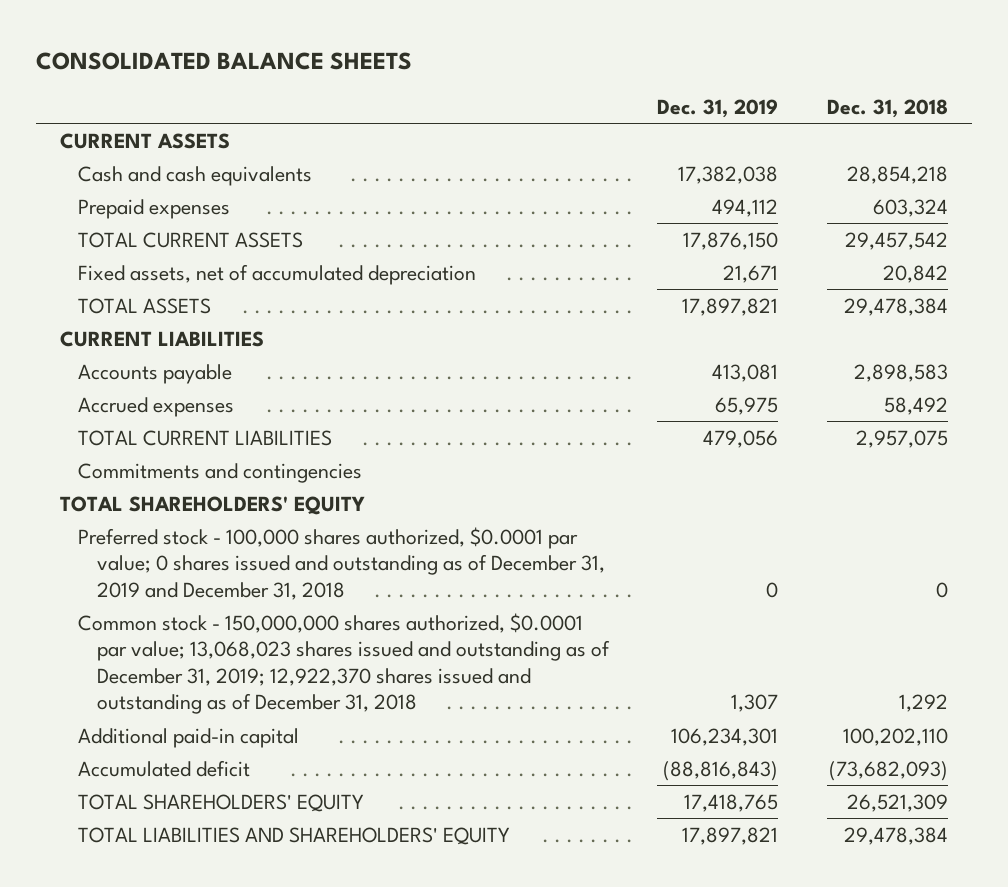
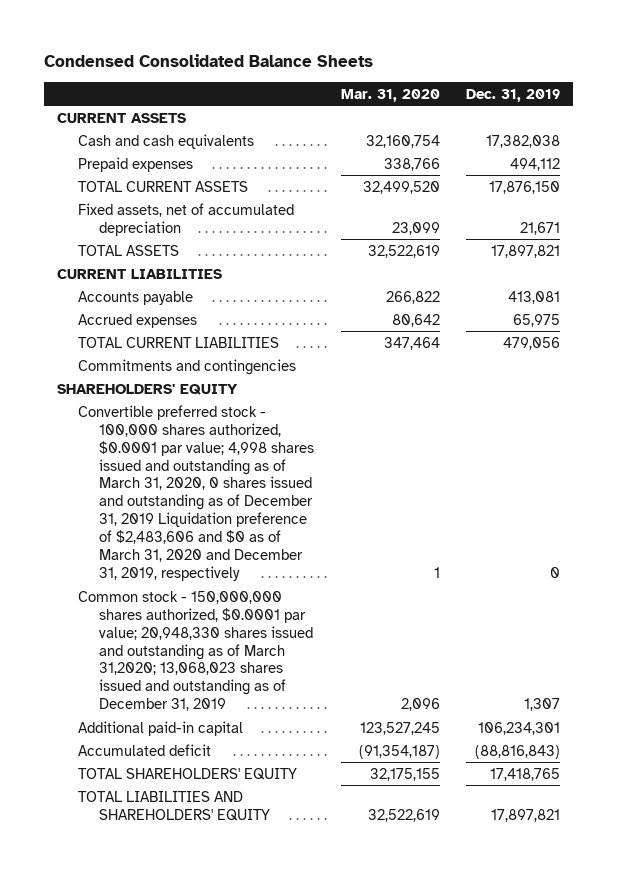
[35,51,412,70] CONSOLIDATED BALANCE SHEETS -> [43,54,373,68] Condensed Consolidated Balance Sheets
[826,98,948,118] Dec. 31, 2018 -> none
none -> [340,88,440,102] Mar. 31, 2020
[60,495,366,515] TOTAL SHAREHOLDERS' EQUITY -> [57,383,239,395] SHAREHOLDERS' EQUITY
[78,526,605,600] Preferred stock - 100,000 shares authorized, $0.0001 par value; 0 shares issued and outstanding as of December 31, 2019 and December 31, 2018 -> [78,404,315,582] Convertible preferred stock - 100,000 shares authorized, $0.0001 par value; 4,998 shares issued and outstanding as of March 31, 2020, 0 shares issued and outstanding as of December 31, 2019 Liquidation preference of $2,483,606 and $0 as of March 31, 2020 and December 31, 2019, respectively
[78,612,610,715] Common stock - 150,000,000 shares authorized, $0.0001 par value; 13,068,023 shares issued and outstanding as of December 31, 2019; 12,922,370 shares issued and outstanding as of December 31, 2018 -> [78,590,314,712] Common stock - 150,000,000 shares authorized, $0.0001 par value; 20,948,330 shares issued and outstanding as of March 31,2020; 13,068,023 shares issued and outstanding as of December 31, 2019

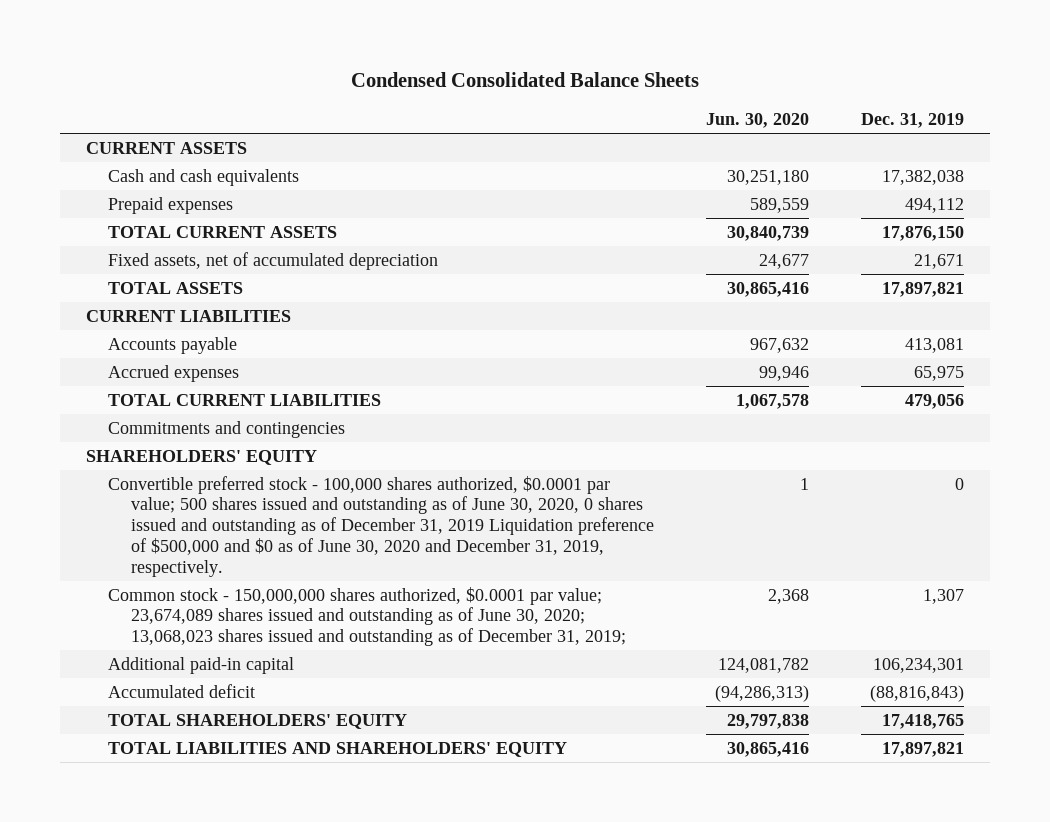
[340,88,440,102] Mar. 31, 2020 -> none
none -> [705,112,809,128] Jun. 30, 2020
[78,404,315,582] Convertible preferred stock - 100,000 shares authorized, $0.0001 par value; 4,998 shares issued and outstanding as of March 31, 2020, 0 shares issued and outstanding as of December 31, 2019 Liquidation preference of $2,483,606 and $0 as of March 31, 2020 and December 31, 2019, respectively -> [108,475,654,577] Convertible preferred stock - 100,000 shares authorized, $0.0001 par value; 500 shares issued and outstanding as of June 30, 2020, 0 shares issued and outstanding as of December 31, 2019 Liquidation preference of $500,000 and $0 as of June 30, 2020 and December 31, 2019, respectively.
[78,590,314,712] Common stock - 150,000,000 shares authorized, $0.0001 par value; 20,948,330 shares issued and outstanding as of March 31,2020; 13,068,023 shares issued and outstanding as of December 31, 2019 -> [108,586,626,647] Common stock - 150,000,000 shares authorized, $0.0001 par value; 23,674,089 shares issued and outstanding as of June 30, 2020; 13,068,023 shares issued and outstanding as of December 31, 2019;

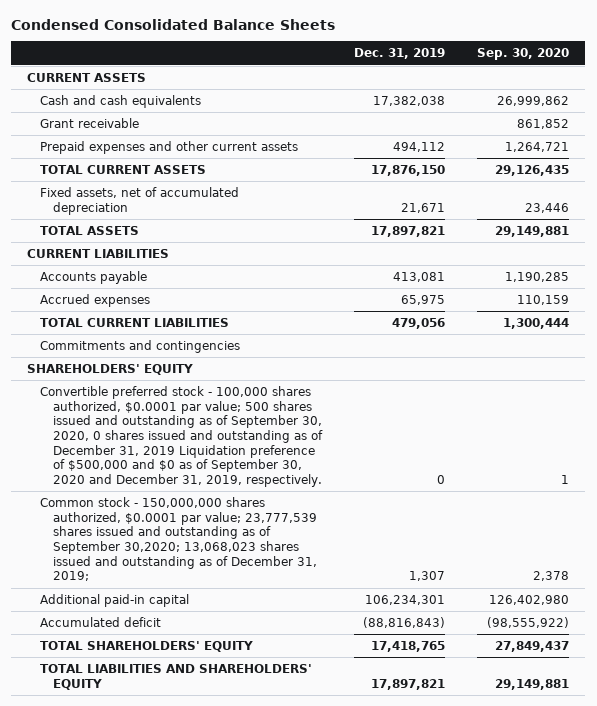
[705,112,809,128] Jun. 30, 2020 -> none
none -> [477,48,570,61] Sep. 30, 2020
none -> [40,117,140,128] Grant receivable
[108,196,234,214] Prepaid expenses -> [40,140,299,154] Prepaid expenses and other current assets
[108,475,654,577] Convertible preferred stock - 100,000 shares authorized, $0.0001 par value; 500 shares issued and outstanding as of June 30, 2020, 0 shares issued and outstanding as of December 31, 2019 Liquidation preference of $500,000 and $0 as of June 30, 2020 and December 31, 2019, respectively. -> [40,385,324,487] Convertible preferred stock - 100,000 shares authorized, $0.0001 par value; 500 shares issued and outstanding as of September 30, 2020, 0 shares issued and outstanding as of December 31, 2019 Liquidation preference of $500,000 and $0 as of September 30, 2020 and December 31, 2019, respectively.
[108,586,626,647] Common stock - 150,000,000 shares authorized, $0.0001 par value; 23,674,089 shares issued and outstanding as of June 30, 2020; 13,068,023 shares issued and outstanding as of December 31, 2019; -> [40,496,318,582] Common stock - 150,000,000 shares authorized, $0.0001 par value; 23,777,539 shares issued and outstanding as of September 30,2020; 13,068,023 shares issued and outstanding as of December 31, 2019;

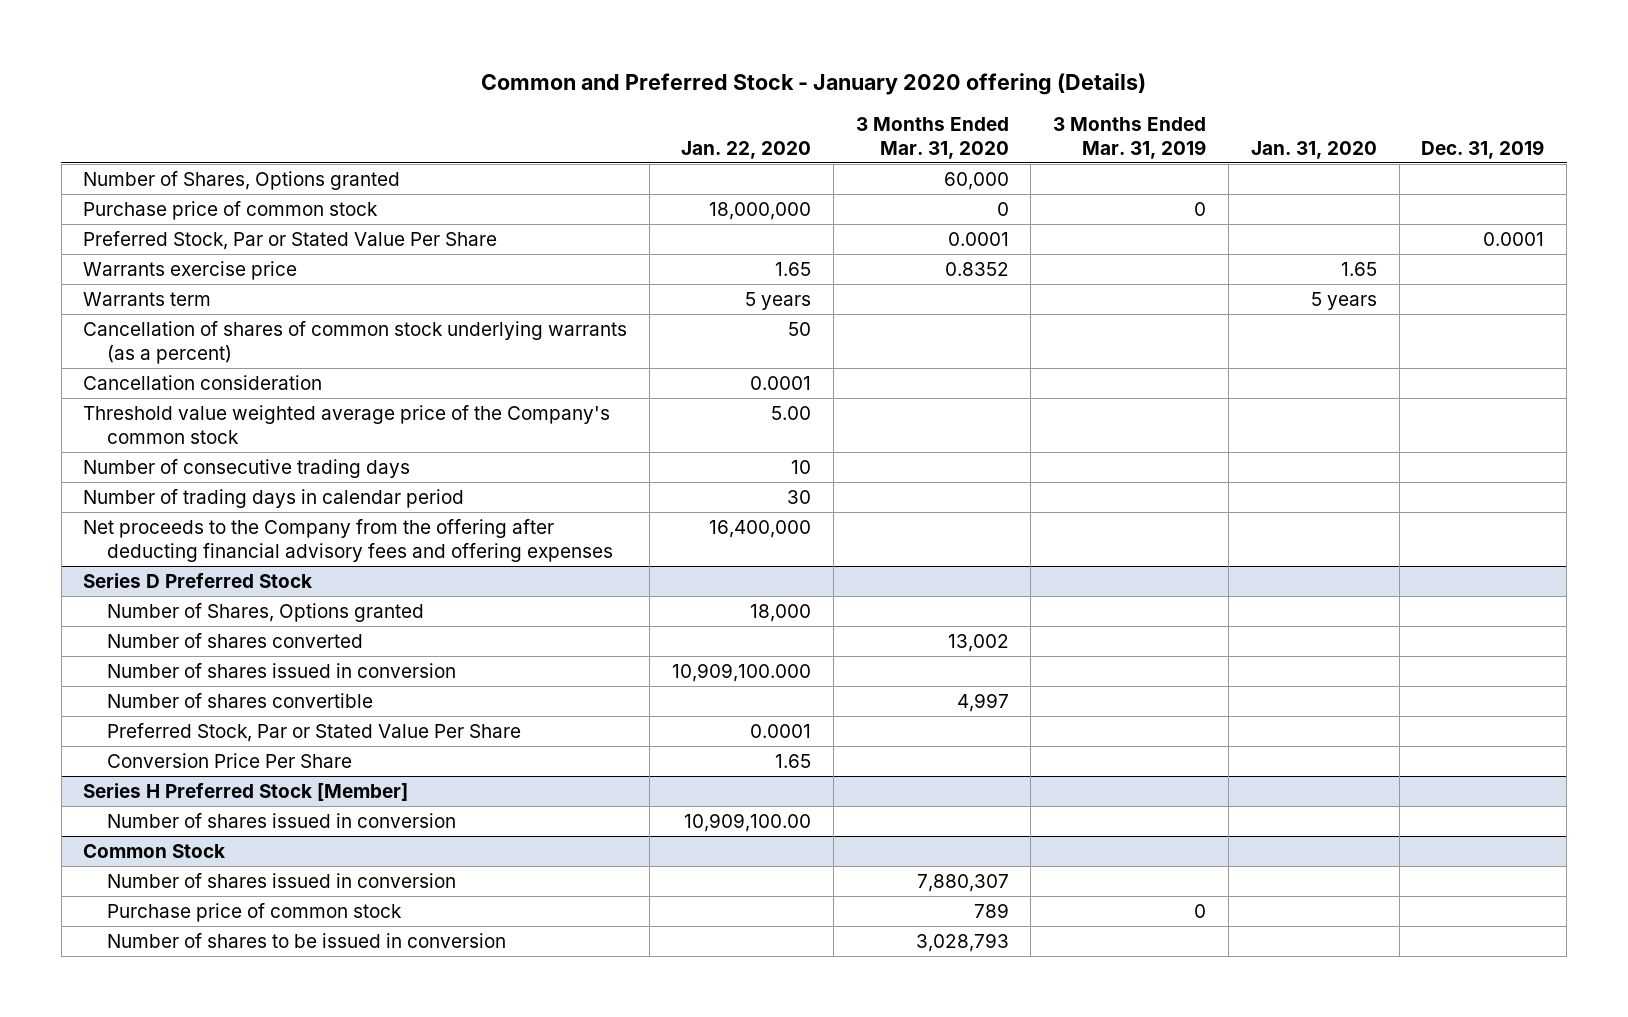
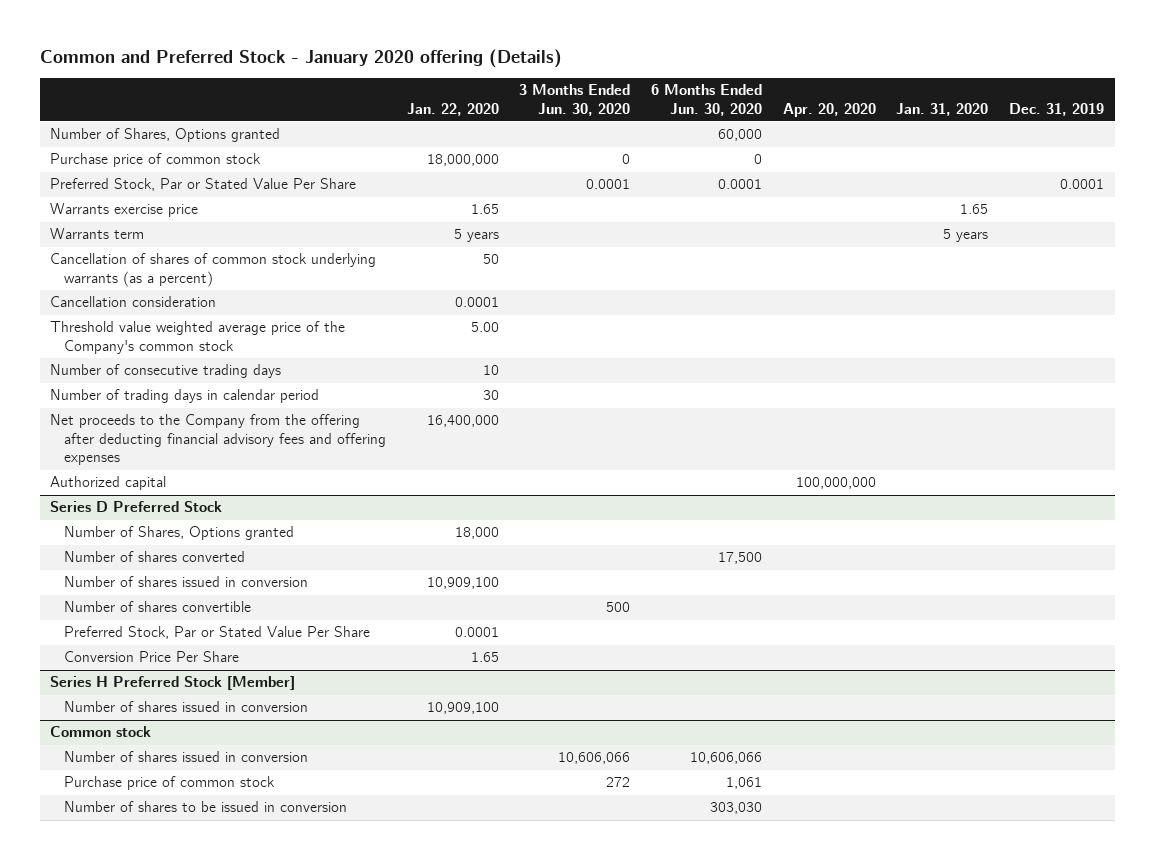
[855,116,1009,159] 3 Months Ended Mar. 31, 2020 -> none
[1053,116,1207,159] 3 Months Ended Mar. 31, 2019 -> none
none -> [519,84,631,116] 3 Months Ended Jun. 30, 2020
none -> [651,84,763,116] 6 Months Ended Jun. 30, 2020
none -> [782,102,876,117] Apr. 20, 2020
none -> [49,476,166,491] Authorized capital
[671,662,811,682] 10,909,100.000 -> [426,577,499,590] 10,909,100
[683,812,811,832] 10,909,100.00 -> [426,702,499,715] 10,909,100
[83,843,226,858] Common Stock -> [49,726,151,738] Common stock

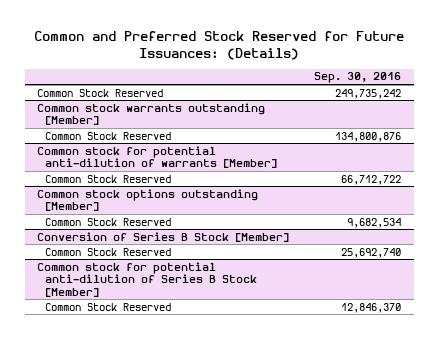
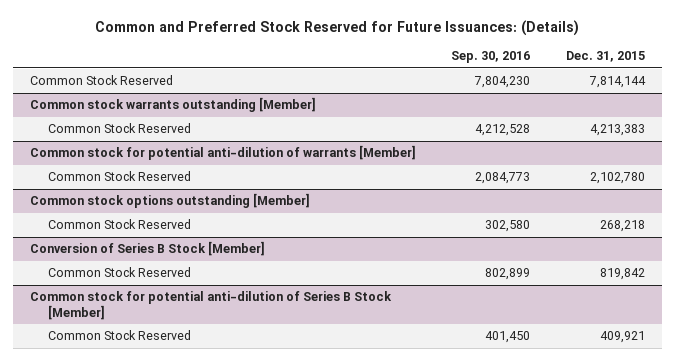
none -> [565,51,645,63] Dec. 31, 2015
[335,88,402,99] 249,735,242 -> [474,76,531,89] 7,804,230
[335,131,402,142] 134,800,876 -> [475,124,531,137] 4,212,528
[341,174,402,185] 66,712,722 -> [475,172,531,185] 2,084,773
[347,217,402,228] 9,682,534 -> [485,220,531,233] 302,580
[341,247,402,258] 25,692,740 -> [485,268,531,281] 802,899
[341,302,402,313] 12,846,370 -> [485,331,531,344] 401,450

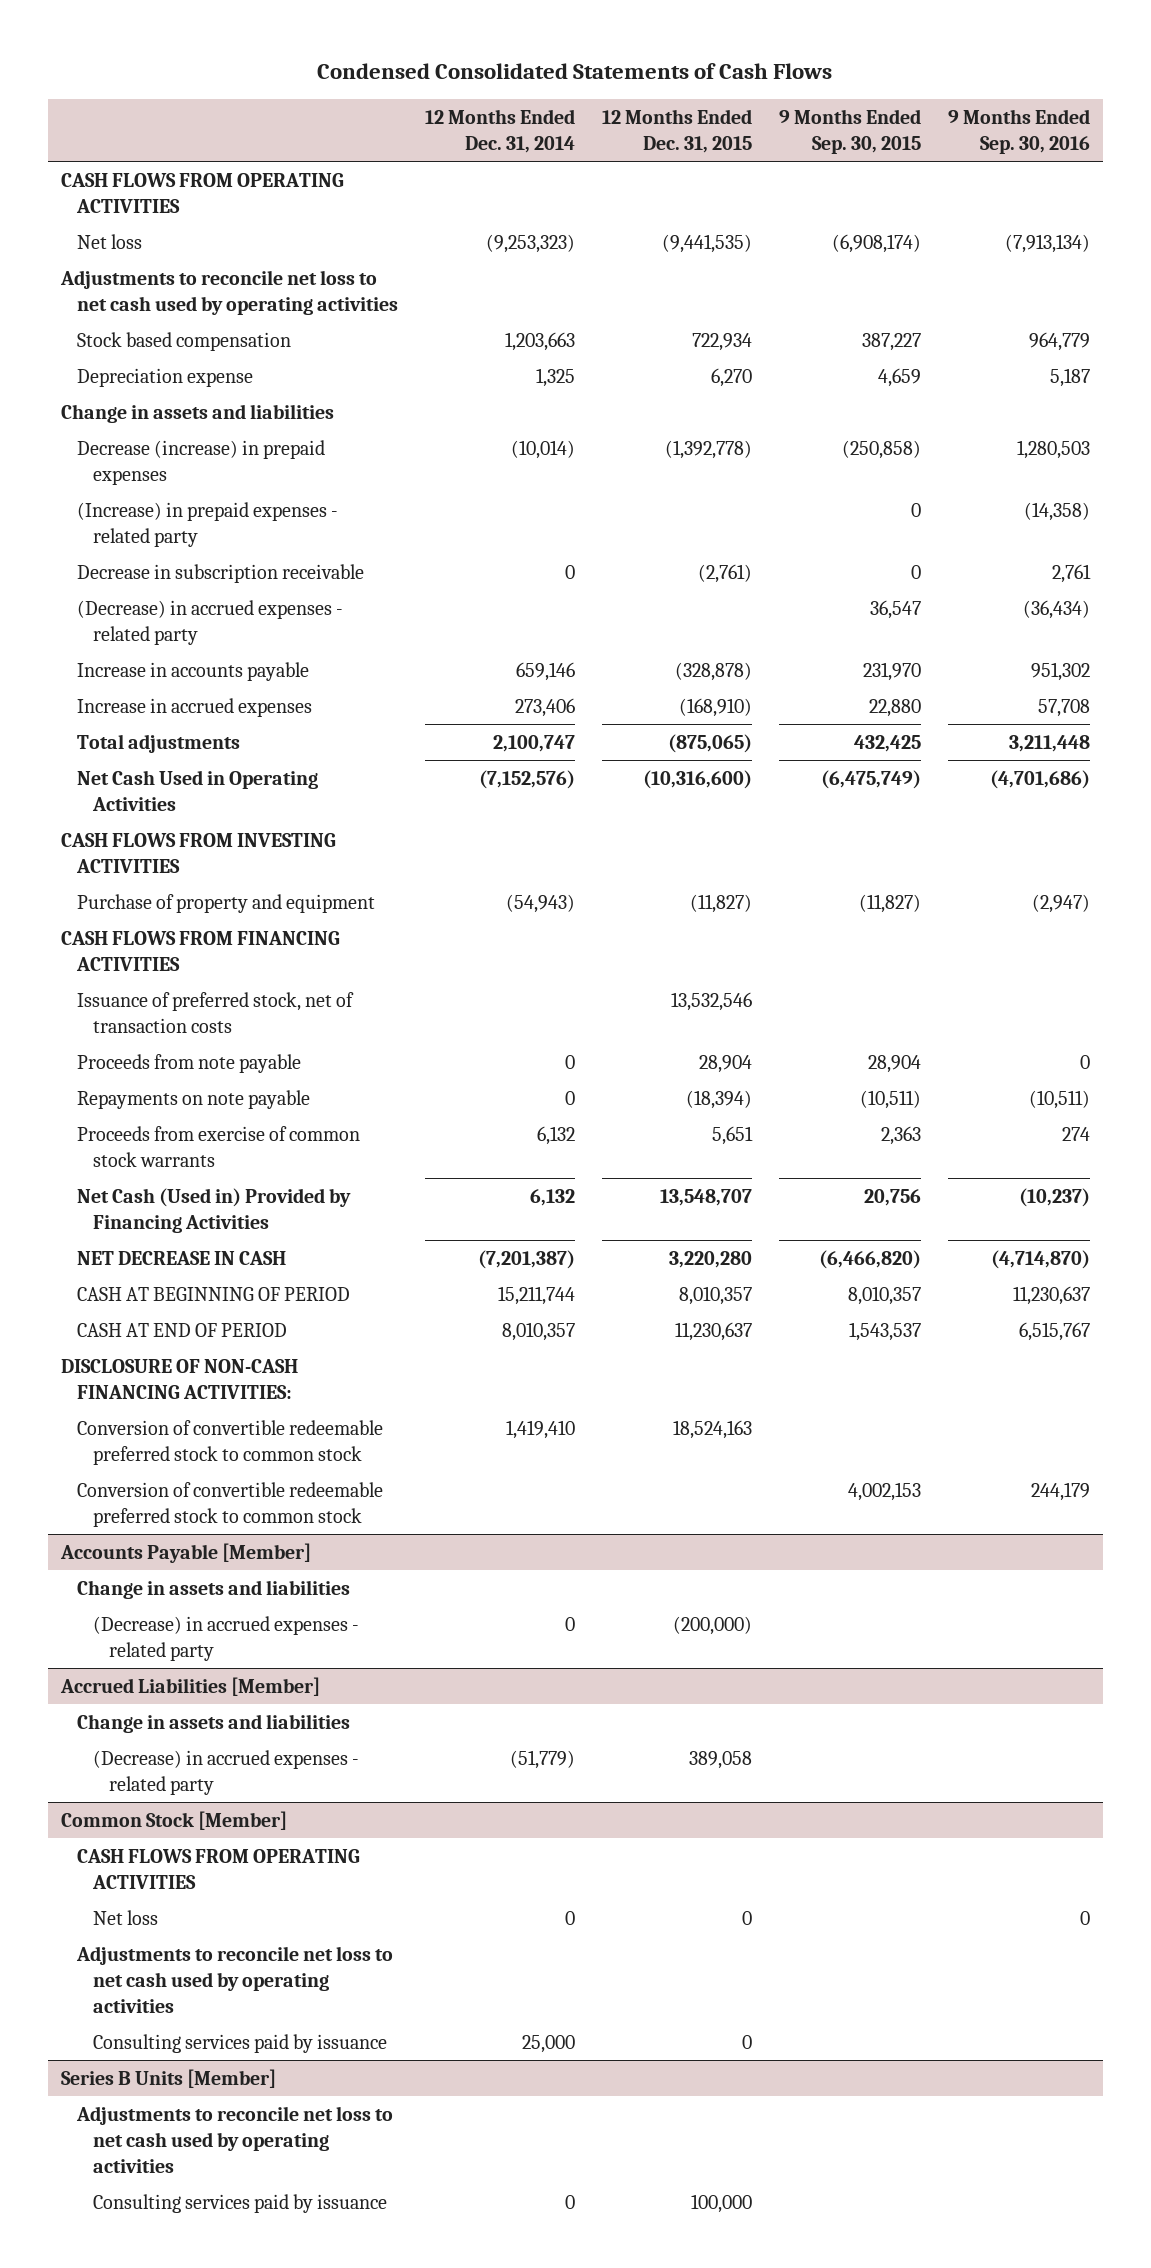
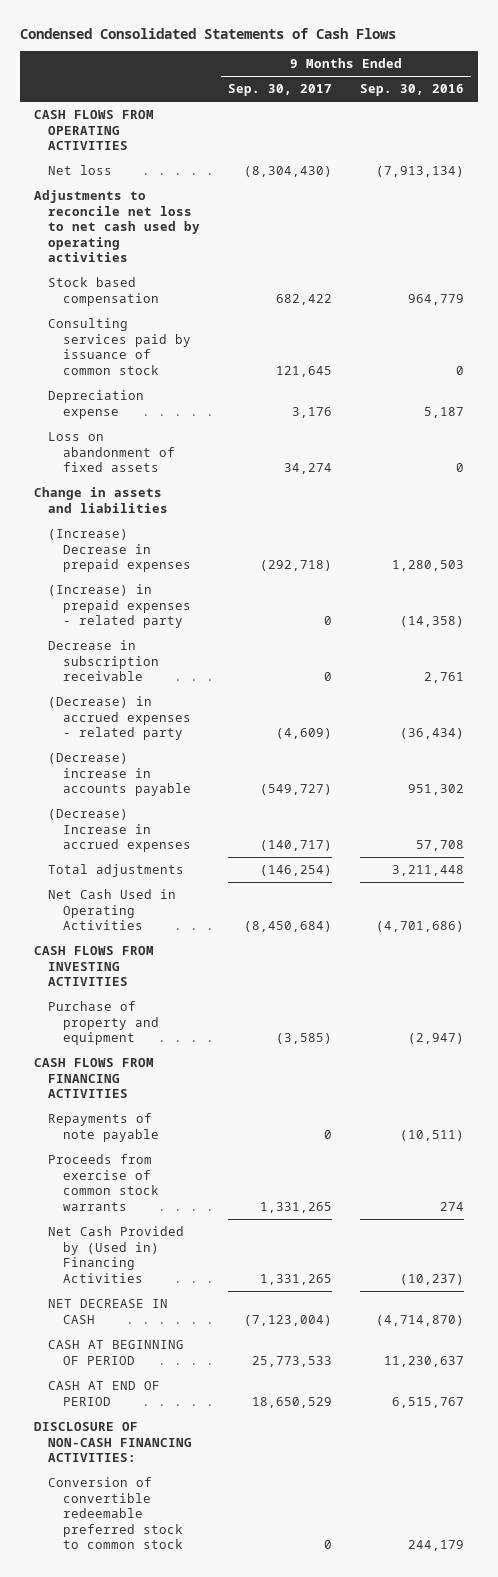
[424,109,575,153] 12 Months Ended Dec. 31, 2014 -> none
[601,109,752,153] 12 Months Ended Dec. 31, 2015 -> none
[778,109,921,154] 9 Months Ended Sep. 30, 2015 -> none
none -> [228,84,333,97] Sep. 30, 2017
none -> [48,317,191,375] Consulting services paid by issuance of common stock
none -> [48,431,175,473] Loss on abandonment of fixed assets
[77,439,326,485] Decrease (increase) in prepaid expenses -> [48,528,191,573] (Increase) Decrease in prepaid expenses
[77,661,310,681] Increase in accounts payable -> [48,752,191,797] (Decrease) increase in accounts payable
[77,697,313,717] Increase in accrued expenses -> [48,808,191,853] (Decrease) Increase in accrued expenses
[77,991,355,1033] Issuance of preferred stock, net of transaction costs -> none
[77,1053,302,1073] Proceeds from note payable -> none
[77,1089,311,1109] Repayments on note payable -> [48,1112,159,1142] Repayments of note payable
[77,1187,352,1233] Net Cash (Used in) Provided by Financing Activities -> [48,1225,185,1283] Net Cash Provided by (Used in) Financing Activities
[77,1419,384,1465] Conversion of convertible redeemable preferred stock to common stock -> none
[60,1542,312,1563] Accounts Payable [Member] -> none
[77,1579,351,1599] Change in assets and liabilities -> none
[92,1615,359,1661] (Decrease) in accrued expenses - related party -> none
[60,1676,321,1696] Accrued Liabilities [Member] -> none
[77,1713,351,1733] Change in assets and liabilities -> none
[92,1749,359,1795] (Decrease) in accrued expenses - related party -> none
[61,1810,288,1830] Common Stock [Member] -> none
[77,1848,361,1889] CASH FLOWS FROM OPERATING ACTIVITIES -> none
[92,1909,158,1925] Net loss -> none
[76,1945,394,2013] Adjustments to reconcile net loss to net cash used by operating activities -> none
[92,2033,387,2053] Consulting services paid by issuance -> none
[61,2068,277,2088] Series B Units [Member] -> none
[76,2105,394,2173] Adjustments to reconcile net loss to net cash used by operating activities -> none
[92,2193,387,2213] Consulting services paid by issuance -> none

